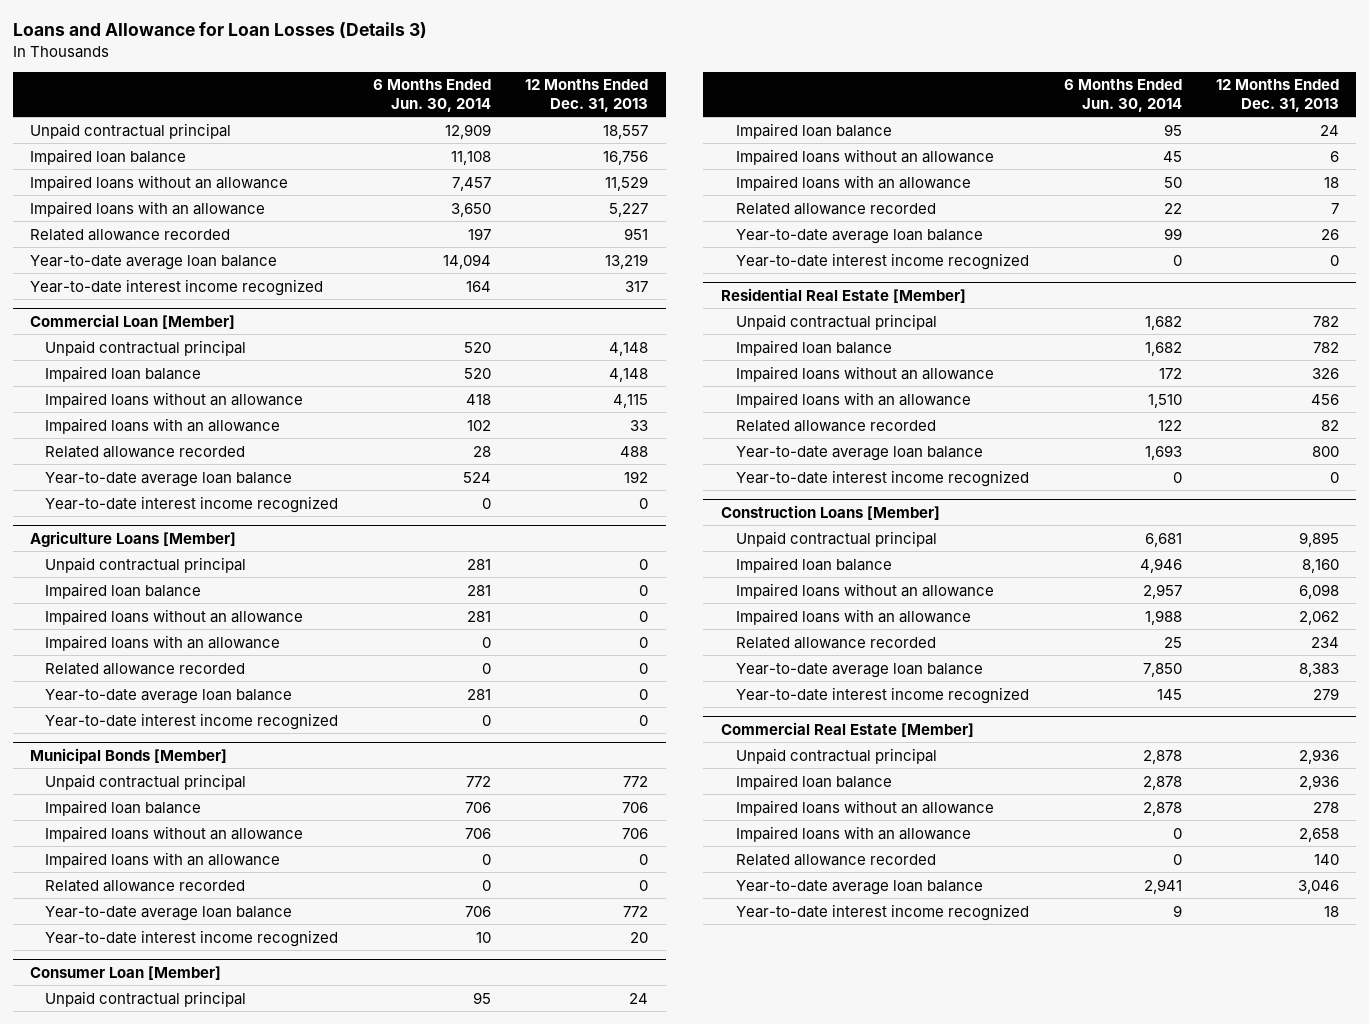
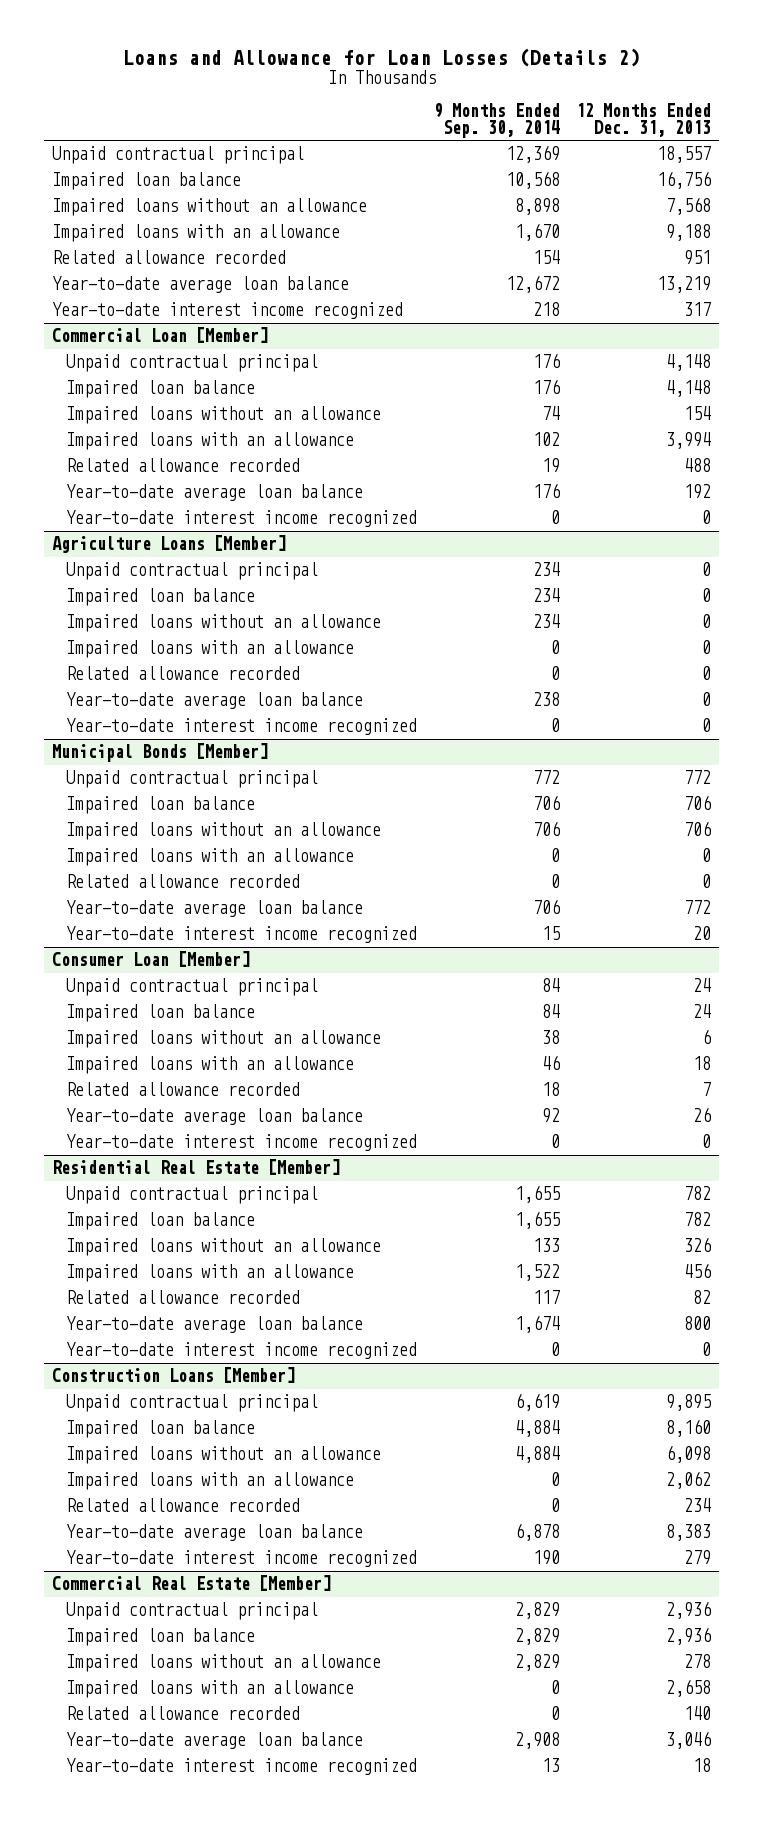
[12,22,427,39] Loans and Allowance for Loan Losses (Details 3) -> [122,48,640,68] Loans and Allowance for Loan Losses (Details 2)
[372,79,491,112] 6 Months Ended Jun. 30, 2014 -> none
none -> [433,103,560,138] 9 Months Ended Sep. 30, 2014
[605,175,649,191] 11,529 -> [666,197,712,216] 7,568
[609,202,649,217] 5,227 -> [666,224,712,242] 9,188
[613,393,649,408] 4,115 -> [684,406,712,421] 154
[630,419,649,431] 33 -> [666,432,712,450] 3,994

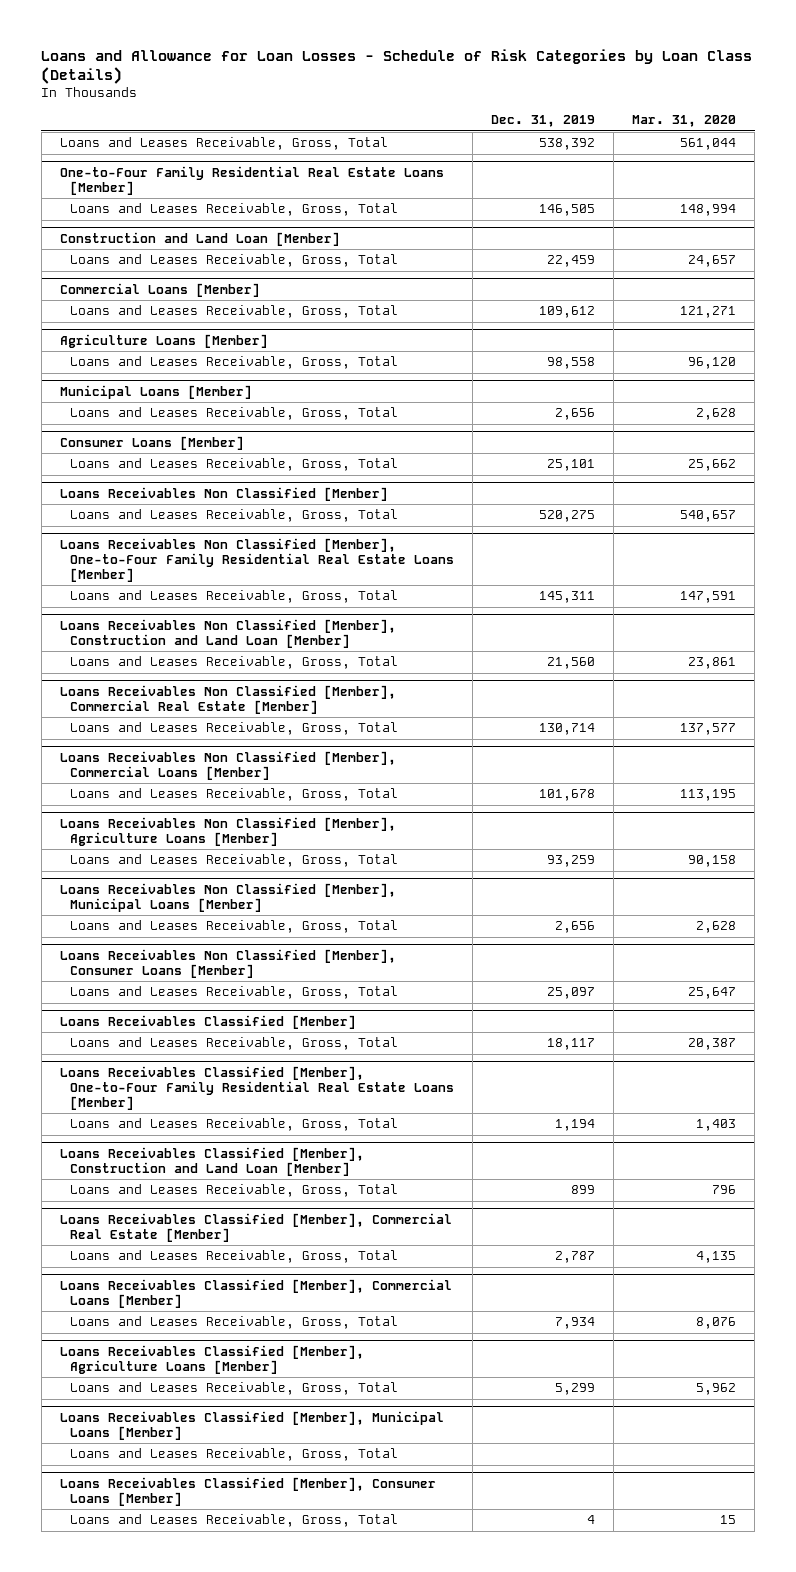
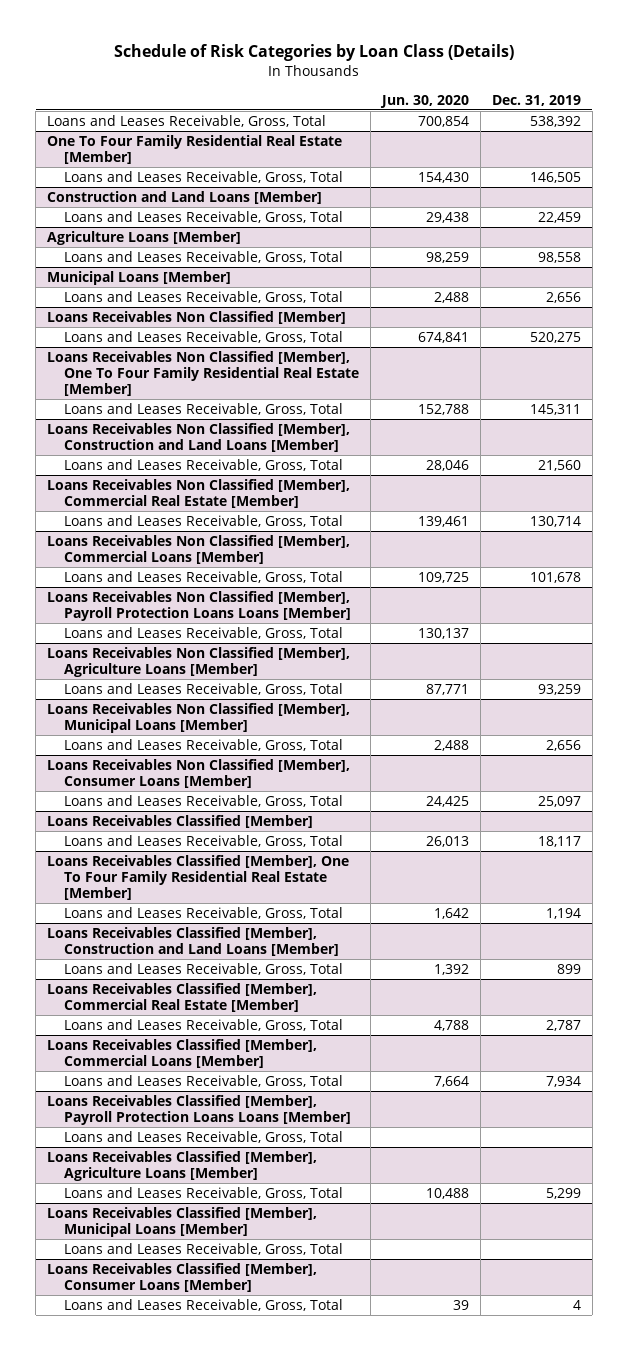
[41,48,753,84] Loans and Allowance for Loan Losses - Schedule of Risk Categories by Loan Class (Details) -> [113,44,514,62] Schedule of Risk Categories by Loan Class (Details)
[632,115,737,128] Mar. 31, 2020 -> none
none -> [379,94,469,108] Jun. 30, 2020
[59,165,444,195] One-to-Four Family Residential Real Estate Loans [Member] -> [46,134,342,165] One To Four Family Residential Real Estate [Member]
[59,231,340,246] Construction and Land Loan [Member] -> [46,190,322,204] Construction and Land Loans [Member]
[59,282,260,297] Commercial Loans [Member] -> none
[70,305,399,319] Loans and Leases Receivable, Gross, Total -> none
[59,435,244,450] Consumer Loans [Member] -> none
[70,458,399,472] Loans and Leases Receivable, Gross, Total -> none
[59,537,455,582] Loans Receivables Non Classified [Member], One-to-Four Family Residential Real Estate Loans [Member] -> [46,350,360,397] Loans Receivables Non Classified [Member], One To Four Family Residential Real Estate [Member]
[59,618,396,648] Loans Receivables Non Classified [Member], Construction and Land Loan [Member] -> [46,422,350,453] Loans Receivables Non Classified [Member], Construction and Land Loans [Member]
none -> [46,590,352,622] Loans Receivables Non Classified [Member], Payroll Protection Loans Loans [Member]
none -> [64,626,344,639] Loans and Leases Receivable, Gross, Total
[59,1065,455,1110] Loans Receivables Classified [Member], One-to-Four Family Residential Real Estate Loans [Member] -> [46,854,349,901] Loans Receivables Classified [Member], One To Four Family Residential Real Estate [Member]
[59,1146,364,1176] Loans Receivables Classified [Member], Construction and Land Loan [Member] -> [46,926,340,957] Loans Receivables Classified [Member], Construction and Land Loans [Member]
none -> [46,1094,352,1126] Loans Receivables Classified [Member], Payroll Protection Loans Loans [Member]
none -> [64,1130,344,1143] Loans and Leases Receivable, Gross, Total

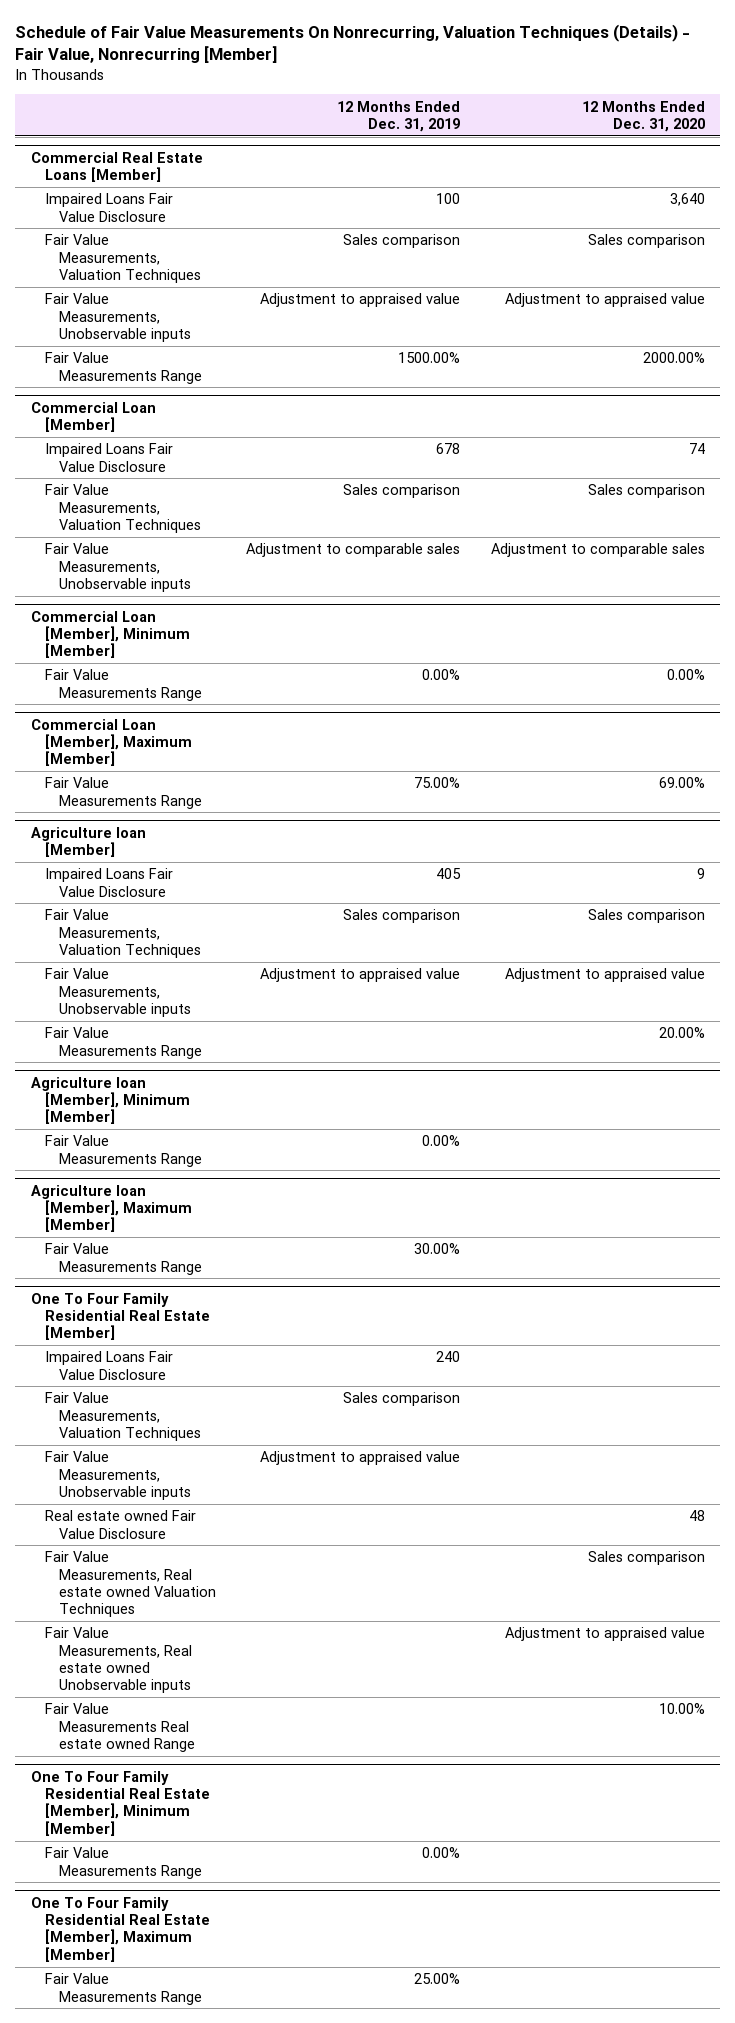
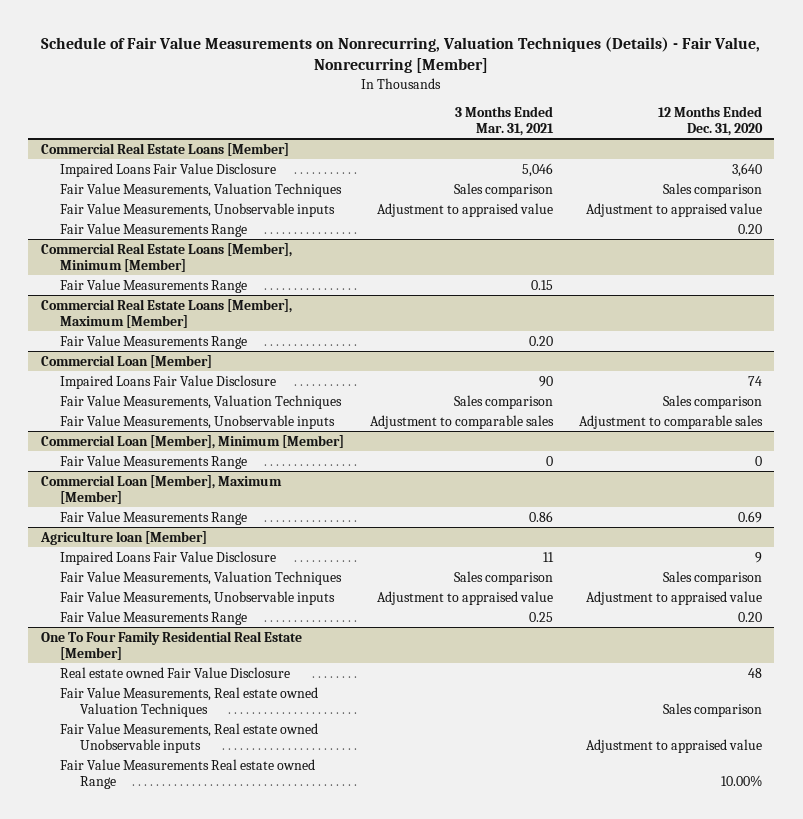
[15,23,691,64] Schedule of Fair Value Measurements On Nonrecurring, Valuation Techniques (Details) - Fair Value, Nonrecurring [Member] -> [41,37,761,74] Schedule of Fair Value Measurements on Nonrecurring, Valuation Techniques (Details) - Fair Value, Nonrecurring [Member]
[337,100,461,132] 12 Months Ended Dec. 31, 2019 -> none
none -> [454,105,554,137] 3 Months Ended Mar. 31, 2021
[642,352,705,364] 2000.00% -> [737,223,762,234] 0.20
none -> [41,242,293,272] Commercial Real Estate Loans [Member], Minimum [Member]
none -> [60,278,248,293] Fair Value Measurements Range
none -> [41,298,293,328] Commercial Real Estate Loans [Member], Maximum [Member]
none -> [60,334,248,349] Fair Value Measurements Range
[666,669,705,681] 0.00% -> [754,455,762,466] 0
[658,777,705,789] 69.00% -> [737,510,762,523] 0.69
[30,1076,190,1125] Agriculture loan [Member], Minimum [Member] -> none
[44,1135,202,1167] Fair Value Measurements Range -> none
[30,1184,192,1233] Agriculture loan [Member], Maximum [Member] -> none
[44,1243,202,1275] Fair Value Measurements Range -> none
[658,1027,705,1039] 20.00% -> [737,611,762,622] 0.20
[44,1351,173,1380] Impaired Loans Fair Value Disclosure -> none
[44,1392,201,1441] Fair Value Measurements, Valuation Techniques -> none
[44,1451,191,1500] Fair Value Measurements, Unobservable inputs -> none
[30,1770,210,1836] One To Four Family Residential Real Estate [Member], Minimum [Member] -> none
[44,1847,202,1879] Fair Value Measurements Range -> none
[30,1896,210,1962] One To Four Family Residential Real Estate [Member], Maximum [Member] -> none
[44,1973,202,2005] Fair Value Measurements Range -> none

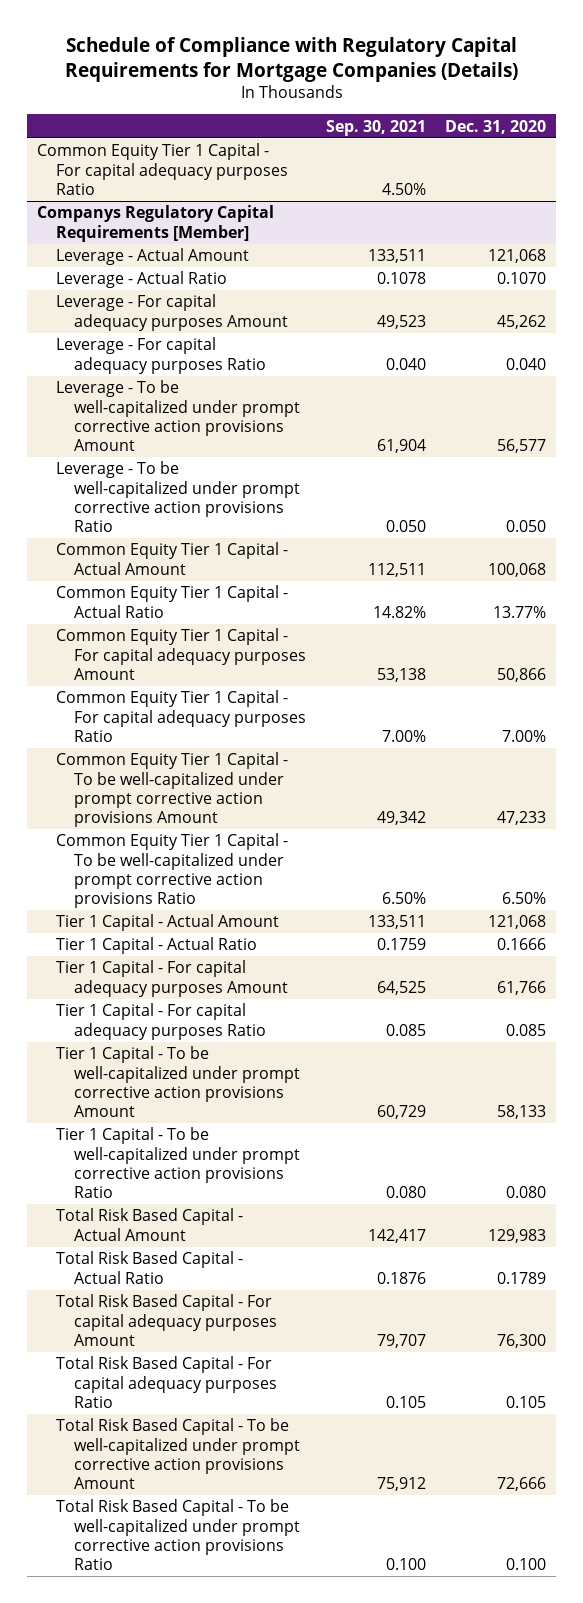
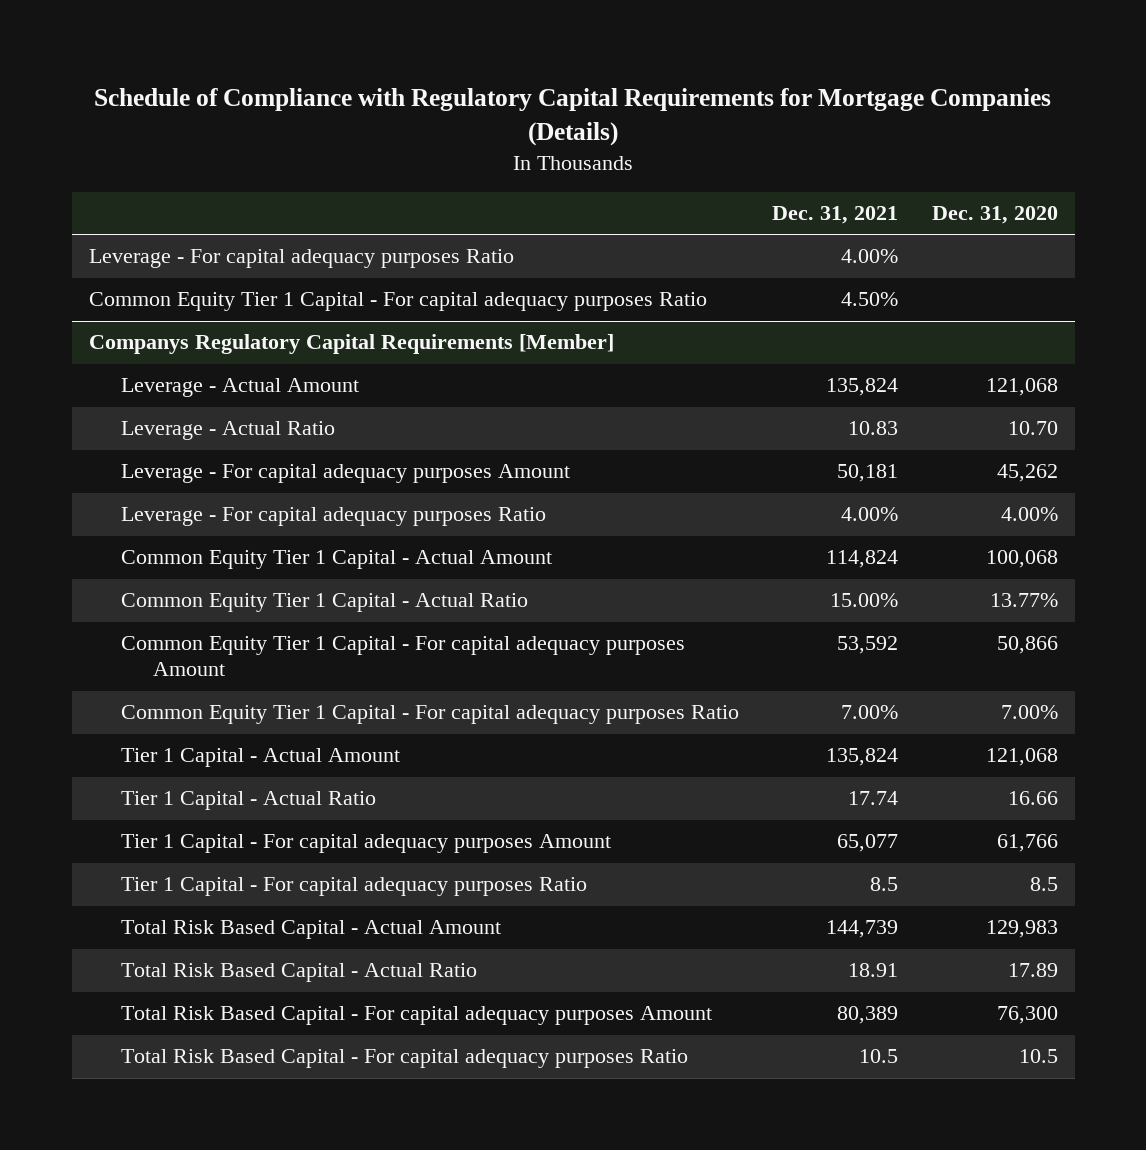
[325,119,426,136] Sep. 30, 2021 -> none
none -> [772,206,899,225] Dec. 31, 2021
none -> [88,249,514,269] Leverage - For capital adequacy purposes Ratio
[497,272,547,285] 0.1070 -> [1007,421,1058,436] 10.70
[55,380,301,452] Leverage - To be well-capitalized under prompt corrective action provisions Amount -> none
[55,461,301,533] Leverage - To be well-capitalized under prompt corrective action provisions Ratio -> none
[506,357,547,370] 0.040 -> [1000,507,1058,522] 4.00%
[55,752,288,828] Common Equity Tier 1 Capital - To be well-capitalized under prompt corrective action provisions Amount -> none
[55,833,288,909] Common Equity Tier 1 Capital - To be well-capitalized under prompt corrective action provisions Ratio -> none
[497,938,547,951] 0.1666 -> [1007,791,1058,806] 16.66
[55,1046,301,1118] Tier 1 Capital - To be well-capitalized under prompt corrective action provisions Amount -> none
[55,1127,301,1199] Tier 1 Capital - To be well-capitalized under prompt corrective action provisions Ratio -> none
[506,1023,547,1036] 0.085 -> [1029,877,1058,892] 8.5
[497,1271,547,1284] 0.1789 -> [1007,963,1058,978] 17.89
[55,1418,301,1490] Total Risk Based Capital - To be well-capitalized under prompt corrective action provisions Amount -> none
[55,1499,301,1571] Total Risk Based Capital - To be well-capitalized under prompt corrective action provisions Ratio -> none
[506,1395,547,1408] 0.105 -> [1018,1049,1058,1064] 10.5

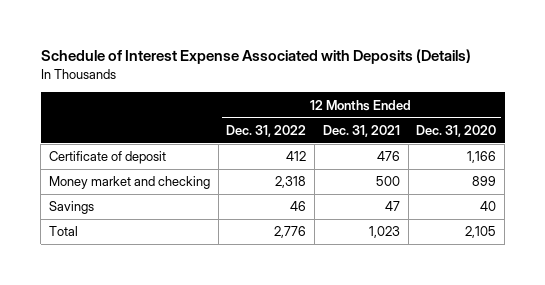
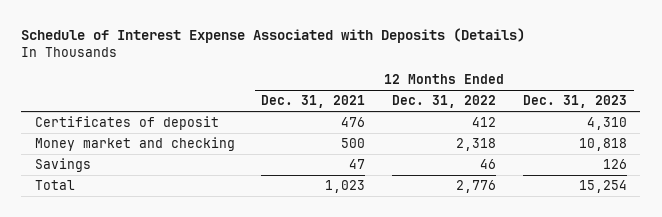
[416,124,497,137] Dec. 31, 2020 -> none
none -> [522,95,627,109] Dec. 31, 2023
[48,151,166,165] Certificate of deposit -> [34,115,219,130] Certificates of deposit

